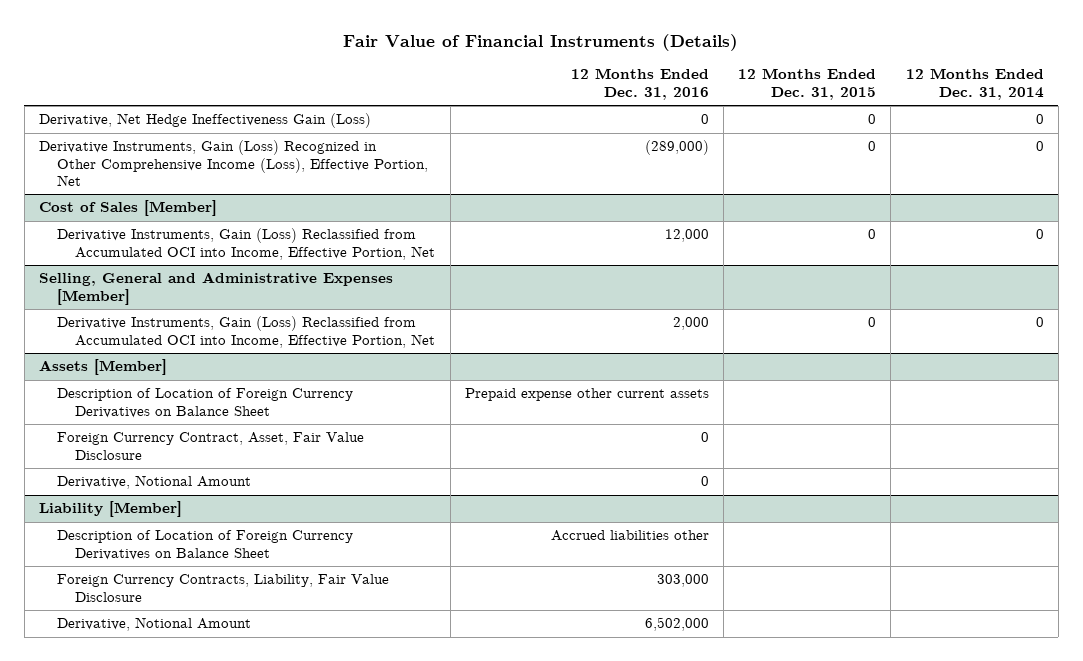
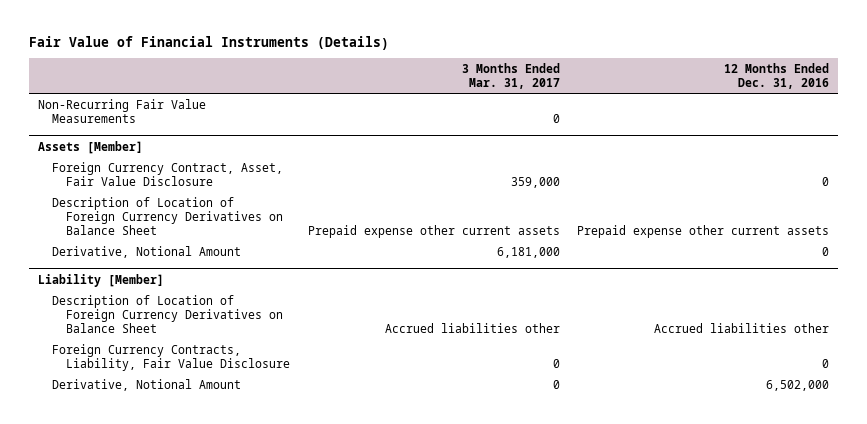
[738,68,877,100] 12 Months Ended Dec. 31, 2015 -> none
[905,68,1044,100] 12 Months Ended Dec. 31, 2014 -> none
none -> [461,62,560,89] 3 Months Ended Mar. 31, 2017
[38,113,371,129] Derivative, Net Hedge Ineffectiveness Gain (Loss) -> none
[38,140,429,186] Derivative Instruments, Gain (Loss) Recognized in Other Comprehensive Income (Loss), Effective Portion, Net -> none
[38,200,217,217] Cost of Sales [Member] -> none
[57,228,436,260] Derivative Instruments, Gain (Loss) Reclassified from Accumulated OCI into Income, Effective Portion, Net -> none
[38,272,393,305] Selling, General and Administrative Expenses [Member] -> none
[57,316,436,348] Derivative Instruments, Gain (Loss) Reclassified from Accumulated OCI into Income, Effective Portion, Net -> none
none -> [38,98,207,123] Non-Recurring Fair Value Measurements
[57,388,354,418] Description of Location of Foreign Currency Derivatives on Balance Sheet -> [51,196,283,235] Description of Location of Foreign Currency Derivatives on Balance Sheet
[656,574,709,588] 303,000 -> [822,358,830,368] 0

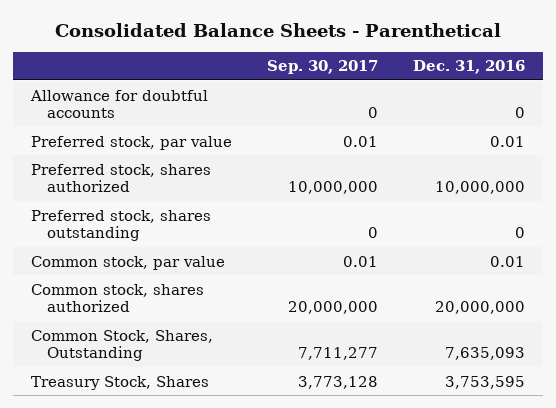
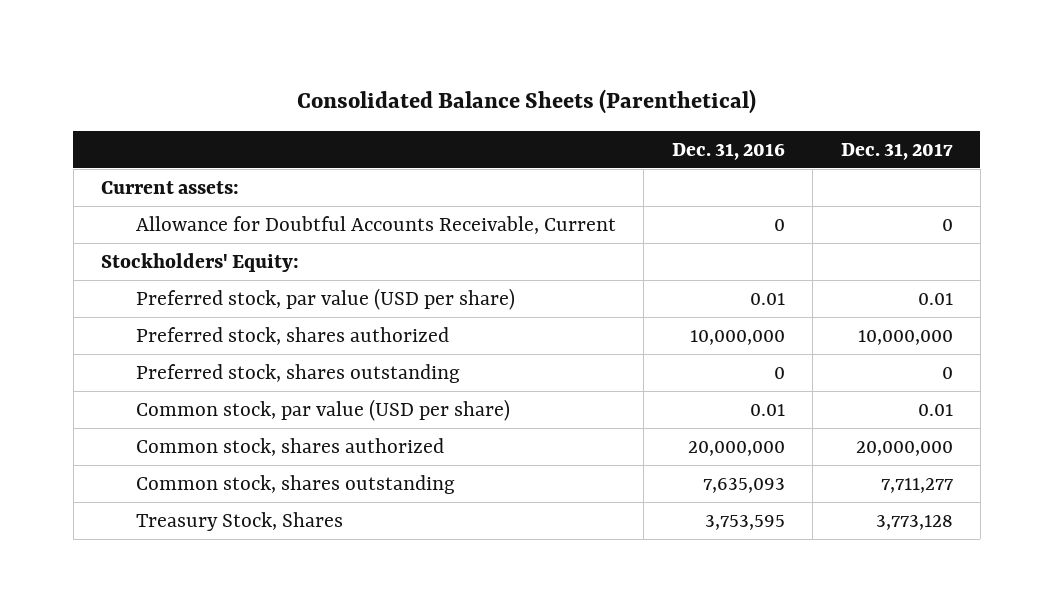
[54,22,501,37] Consolidated Balance Sheets - Parenthetical -> [296,89,756,115] Consolidated Balance Sheets (Parenthetical)
[266,60,378,75] Sep. 30, 2017 -> none
none -> [840,142,953,160] Dec. 31, 2017
none -> [101,180,240,194] Current assets:
[29,89,208,119] Allowance for doubtful accounts -> [136,215,617,234] Allowance for Doubtful Accounts Receivable, Current
none -> [101,252,300,272] Stockholders' Equity:
[30,135,232,150] Preferred stock, par value -> [136,287,516,310] Preferred stock, par value (USD per share)
[30,255,225,270] Common stock, par value -> [136,398,511,421] Common stock, par value (USD per share)
[30,329,213,362] Common Stock, Shares, Outstanding -> [136,474,456,494] Common stock, shares outstanding

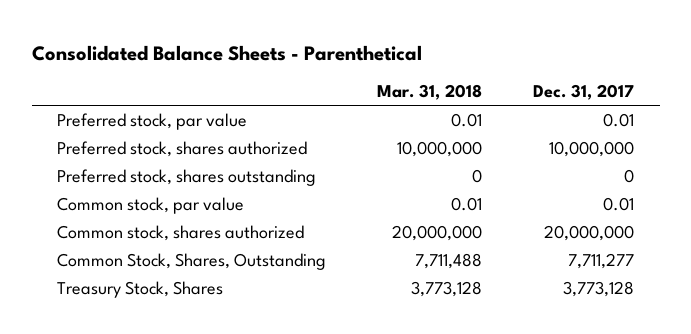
[296,89,756,115] Consolidated Balance Sheets (Parenthetical) -> [31,44,422,61] Consolidated Balance Sheets - Parenthetical
[671,142,785,160] Dec. 31, 2016 -> none
none -> [377,84,483,101] Mar. 31, 2018
[101,180,240,194] Current assets: -> none
[136,215,617,234] Allowance for Doubtful Accounts Receivable, Current -> none
[101,252,300,272] Stockholders' Equity: -> none
[136,287,516,310] Preferred stock, par value (USD per share) -> [57,112,248,130] Preferred stock, par value
[136,398,511,421] Common stock, par value (USD per share) -> [57,196,245,214] Common stock, par value
[136,474,456,494] Common stock, shares outstanding -> [57,252,327,270] Common Stock, Shares, Outstanding

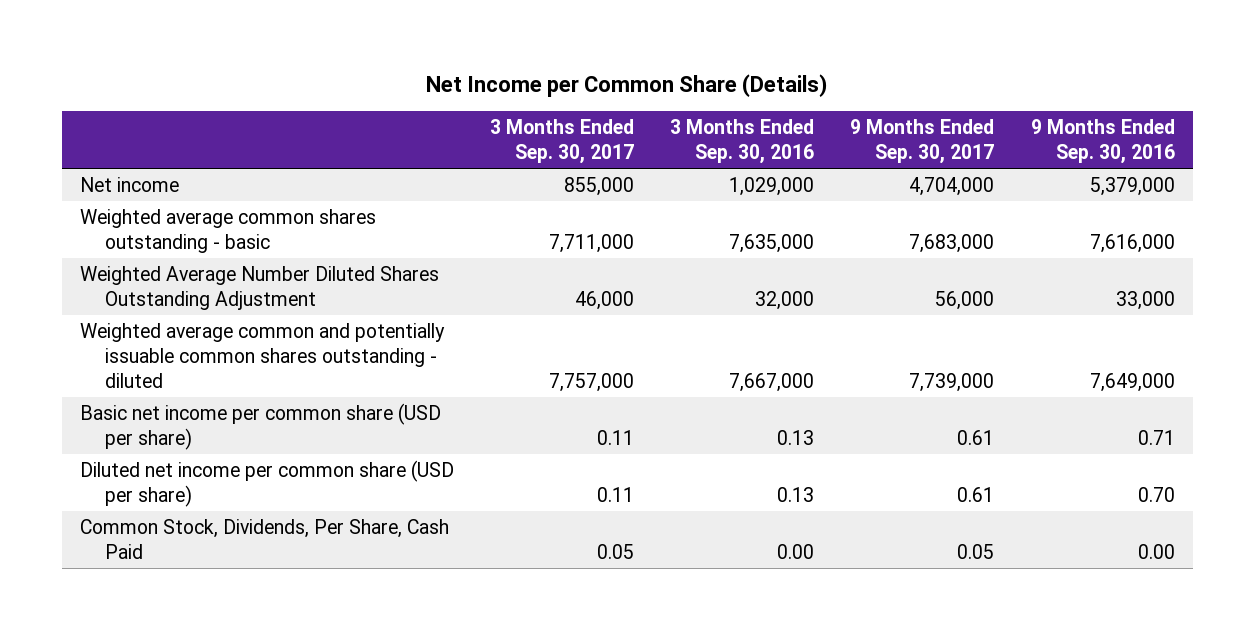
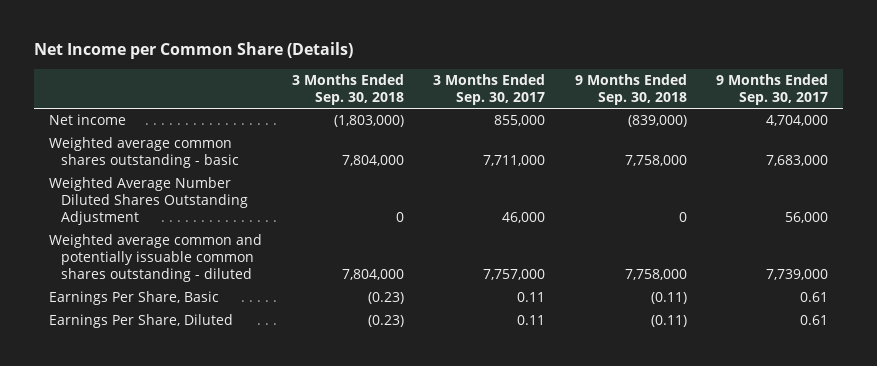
[670,119,815,165] 3 Months Ended Sep. 30, 2016 -> none
[1030,119,1175,165] 9 Months Ended Sep. 30, 2016 -> none
none -> [291,73,404,105] 3 Months Ended Sep. 30, 2018
none -> [574,73,687,105] 9 Months Ended Sep. 30, 2018
[80,519,450,559] Common Stock, Dividends, Per Share, Cash Paid -> none
[80,403,442,450] Basic net income per common share (USD per share) -> [49,291,220,306] Earnings Per Share, Basic
[80,460,455,507] Diluted net income per common share (USD per share) -> [49,314,234,329] Earnings Per Share, Diluted

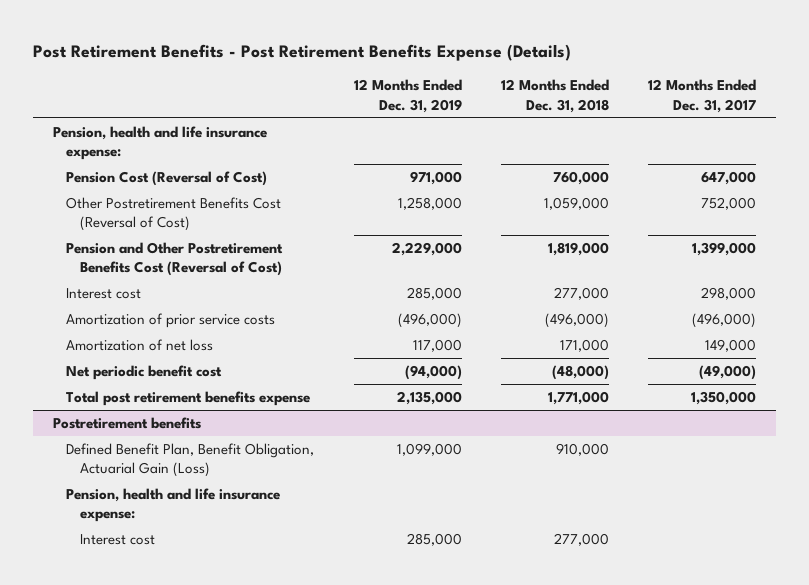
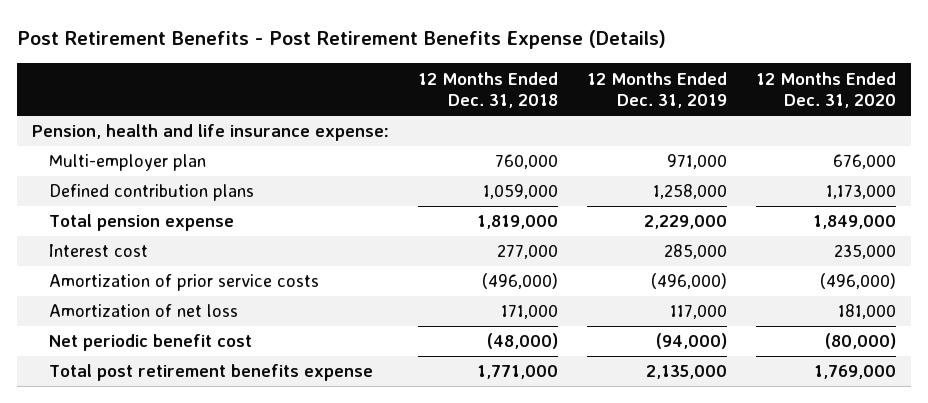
[648,79,757,113] 12 Months Ended Dec. 31, 2017 -> none
none -> [756,71,897,108] 12 Months Ended Dec. 31, 2020
[66,171,268,187] Pension Cost (Reversal of Cost) -> [49,154,207,172] Multi-employer plan
[66,197,282,232] Other Postretirement Benefits Cost (Reversal of Cost) -> [49,184,255,202] Defined contribution plans
[66,242,284,277] Pension and Other Postretirement Benefits Cost (Reversal of Cost) -> [49,214,235,232] Total pension expense
[53,417,202,430] Postretirement benefits -> none
[66,443,315,478] Defined Benefit Plan, Benefit Obligation, Actuarial Gain (Loss) -> none
[66,488,281,523] Pension, health and life insurance expense: -> none
[79,534,155,546] Interest cost -> none

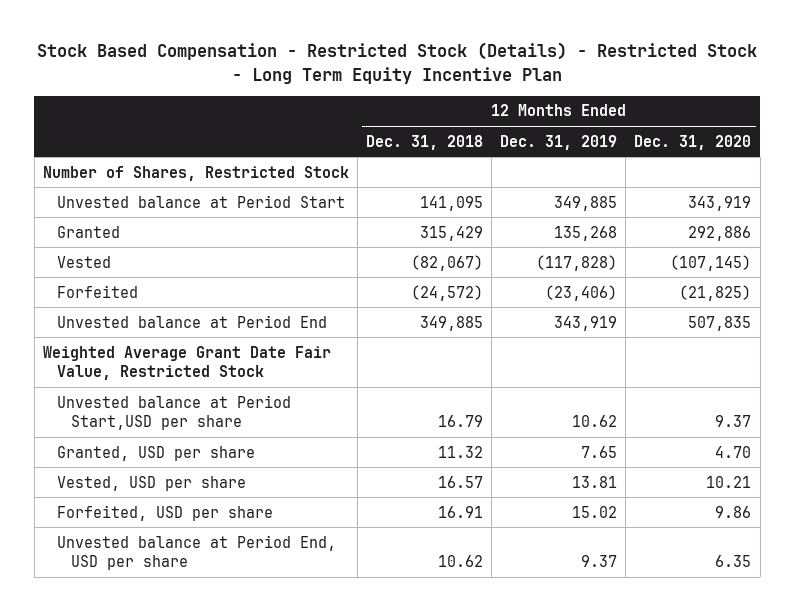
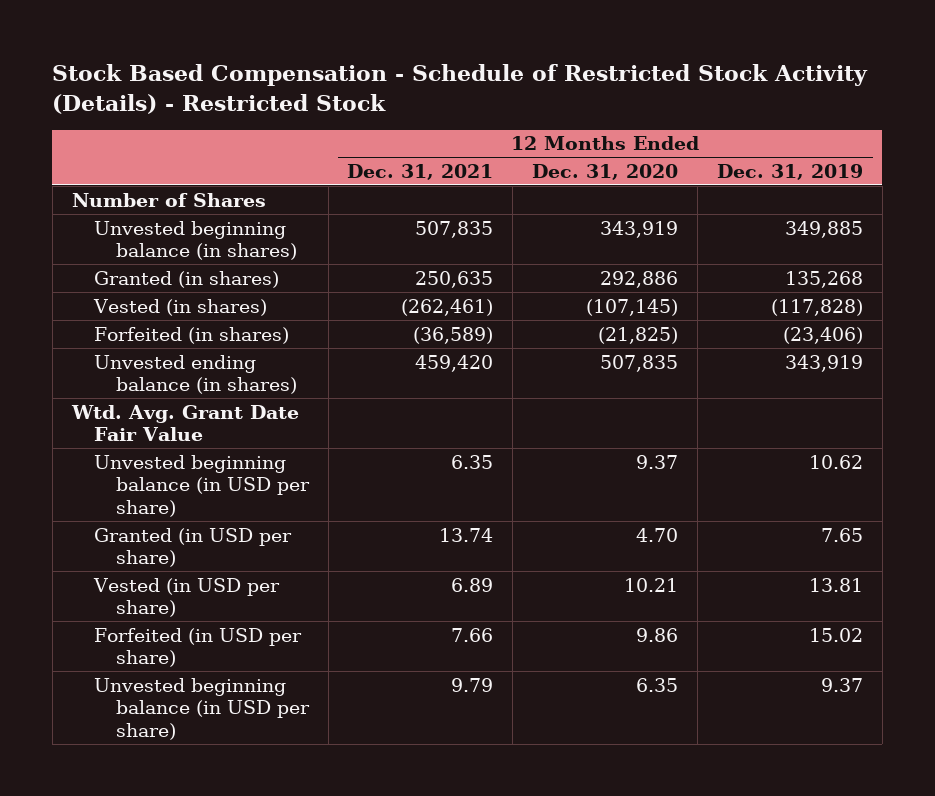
[37,42,758,84] Stock Based Compensation - Restricted Stock (Details) - Restricted Stock - Long Term Equity Incentive Plan -> [52,64,869,114] Stock Based Compensation - Schedule of Restricted Stock Activity (Details) - Restricted Stock
[365,134,483,150] Dec. 31, 2018 -> none
none -> [347,163,494,180] Dec. 31, 2021
[42,165,349,181] Number of Shares, Restricted Stock -> [71,192,266,207] Number of Shares
[56,194,345,208] Unvested balance at Period Start -> [93,220,297,261] Unvested beginning balance (in shares)
[56,225,120,238] Granted -> [93,270,279,288] Granted (in shares)
[56,255,111,268] Vested -> [92,298,267,316] Vested (in shares)
[56,284,138,298] Forfeited -> [93,326,289,344] Forfeited (in shares)
[56,314,327,328] Unvested balance at Period End -> [93,354,297,395] Unvested ending balance (in shares)
[42,345,331,381] Weighted Average Grant Date Fair Value, Restricted Stock -> [70,404,299,442] Wtd. Avg. Grant Date Fair Value
[56,394,291,431] Unvested balance at Period Start,USD per share -> [93,454,310,517] Unvested beginning balance (in USD per share)
[56,445,255,461] Granted, USD per share -> [93,527,292,568] Granted (in USD per share)
[56,475,246,491] Vested, USD per share -> [92,577,280,618] Vested (in USD per share)
[56,504,273,521] Forfeited, USD per share -> [93,627,302,668] Forfeited (in USD per share)
[56,534,336,571] Unvested balance at Period End, USD per share -> [93,677,310,740] Unvested beginning balance (in USD per share)

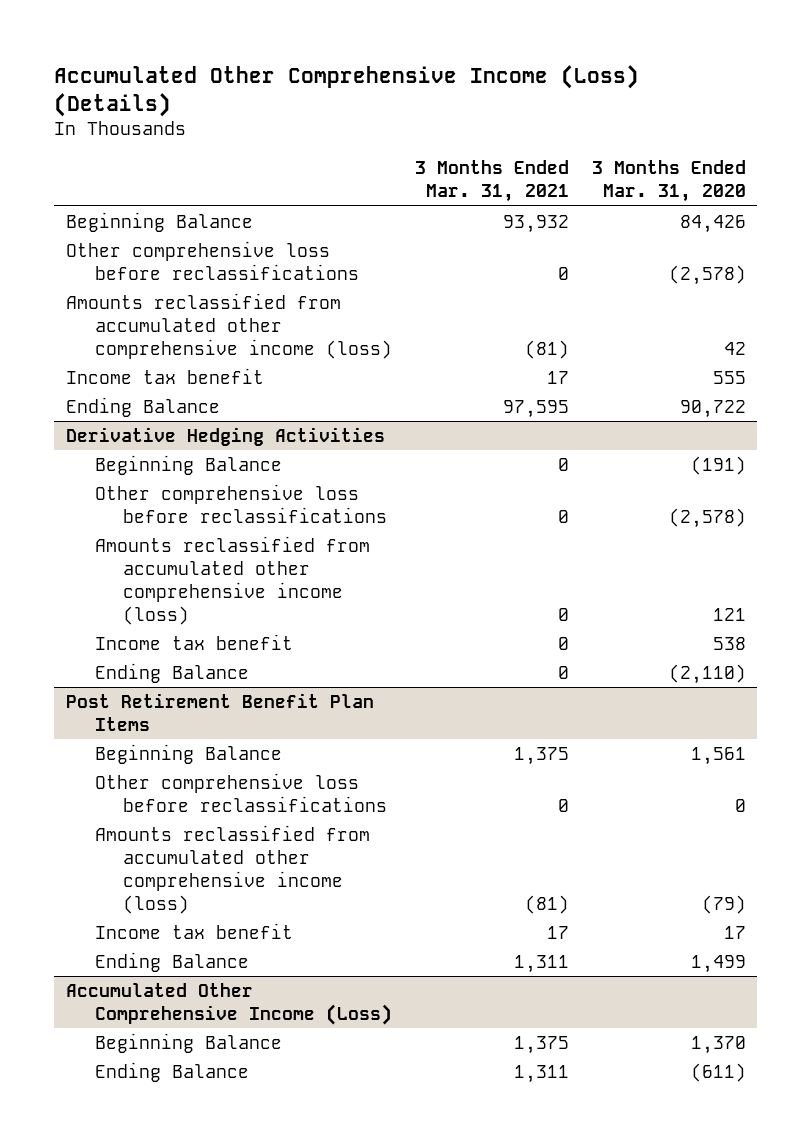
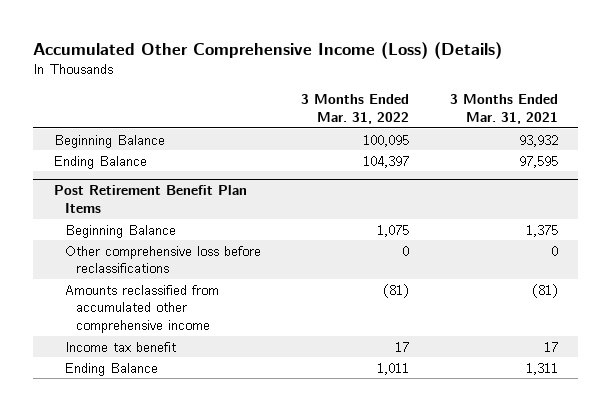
[591,160,746,203] 3 Months Ended Mar. 31, 2020 -> none
none -> [301,94,410,124] 3 Months Ended Mar. 31, 2022
[65,240,359,280] Other comprehensive loss before reclassifications -> none
[65,292,392,359] Amounts reclassified from accumulated other comprehensive income (loss) -> none
[65,367,264,384] Income tax benefit -> none
[65,426,385,446] Derivative Hedging Activities -> none
[94,454,282,475] Beginning Balance -> none
[94,483,388,523] Other comprehensive loss before reclassifications -> none
[94,535,370,626] Amounts reclassified from accumulated other comprehensive income (loss) -> none
[94,633,293,650] Income tax benefit -> none
[94,662,249,683] Ending Balance -> none
[94,824,370,915] Amounts reclassified from accumulated other comprehensive income (loss) -> [64,284,219,334] Amounts reclassified from accumulated other comprehensive income
[65,982,392,1025] Accumulated Other Comprehensive Income (Loss) -> none
[94,1032,282,1053] Beginning Balance -> none
[94,1061,249,1082] Ending Balance -> none

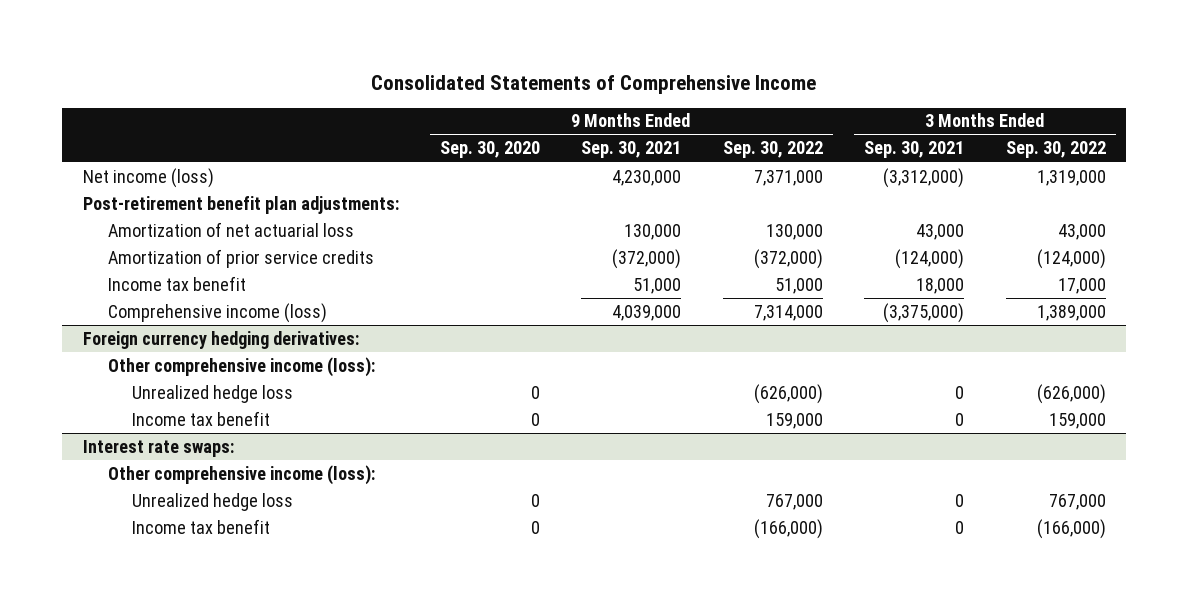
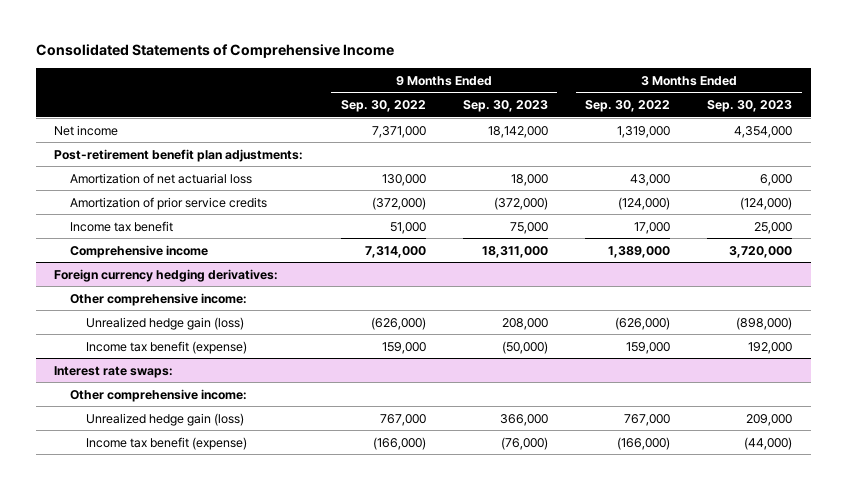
[440,141,541,159] Sep. 30, 2020 -> none
[581,141,682,159] Sep. 30, 2021 -> none
[864,141,965,159] Sep. 30, 2021 -> none
none -> [462,100,548,113] Sep. 30, 2023
none -> [707,100,793,113] Sep. 30, 2023
[82,167,214,188] Net income (loss) -> [54,124,119,136] Net income
[107,302,327,323] Comprehensive income (loss) -> [70,244,209,258] Comprehensive income
[107,356,375,377] Other comprehensive income (loss): -> [70,292,248,306] Other comprehensive income:
[132,384,294,403] Unrealized hedge loss -> [86,316,245,330] Unrealized hedge gain (loss)
[132,410,271,426] Income tax benefit -> [86,340,248,354] Income tax benefit (expense)
[107,464,375,485] Other comprehensive income (loss): -> [70,388,248,402] Other comprehensive income:
[132,492,294,511] Unrealized hedge loss -> [86,412,245,426] Unrealized hedge gain (loss)
[132,518,271,534] Income tax benefit -> [86,436,248,450] Income tax benefit (expense)

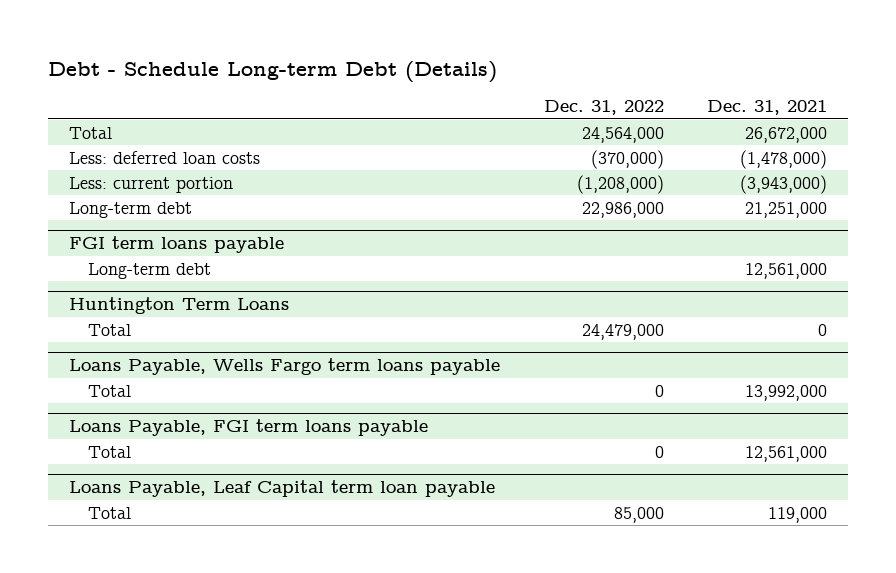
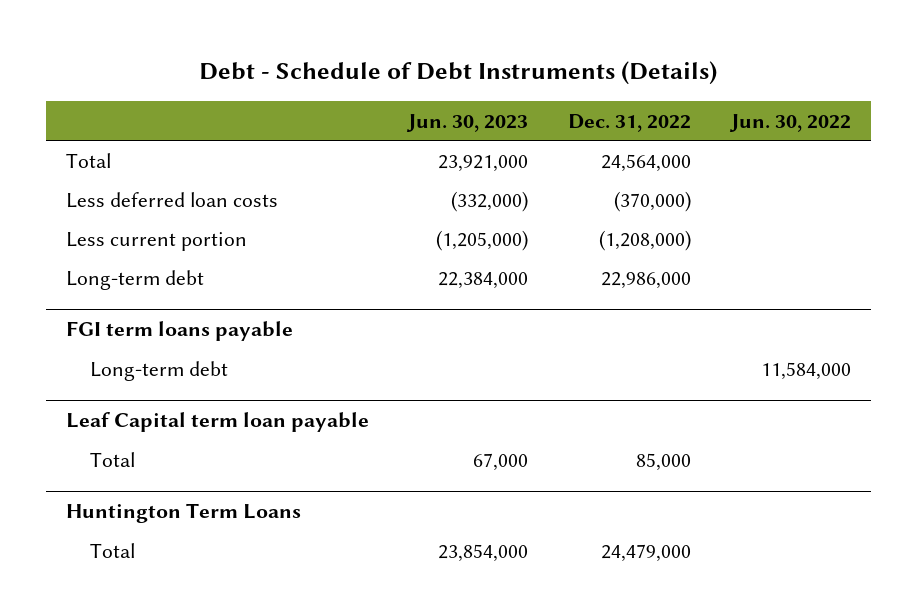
[47,60,497,83] Debt - Schedule Long-term Debt (Details) -> [199,61,718,86] Debt - Schedule of Debt Instruments (Details)
[706,100,827,116] Dec. 31, 2021 -> none
none -> [406,113,529,132] Jun. 30, 2023
none -> [728,113,851,132] Jun. 30, 2022
[69,150,261,164] Less: deferred loan costs -> [65,191,278,208] Less deferred loan costs
[69,176,234,193] Less: current portion -> [65,231,247,251] Less current portion
none -> [65,412,369,433] Leaf Capital term loan payable
none -> [90,451,136,467] Total
[69,358,501,376] Loans Payable, Wells Fargo term loans payable -> none
[87,384,131,397] Total -> none
[69,419,429,437] Loans Payable, FGI term loans payable -> none
[87,445,131,458] Total -> none
[69,480,496,498] Loans Payable, Leaf Capital term loan payable -> none
[87,506,131,519] Total -> none

